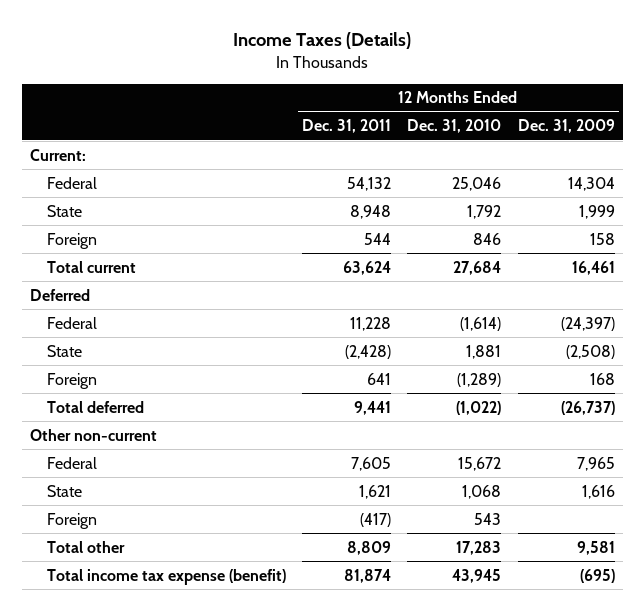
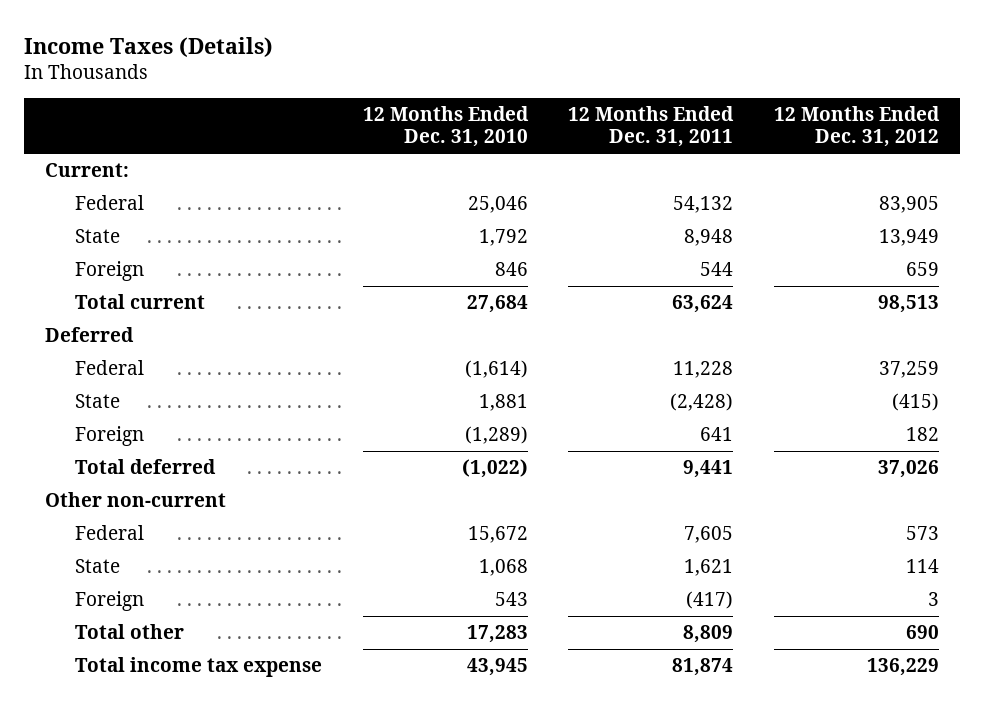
[517,119,615,134] Dec. 31, 2009 -> none
none -> [774,106,941,148] 12 Months Ended Dec. 31, 2012
[46,568,286,585] Total income tax expense (benefit) -> [74,657,322,678] Total income tax expense

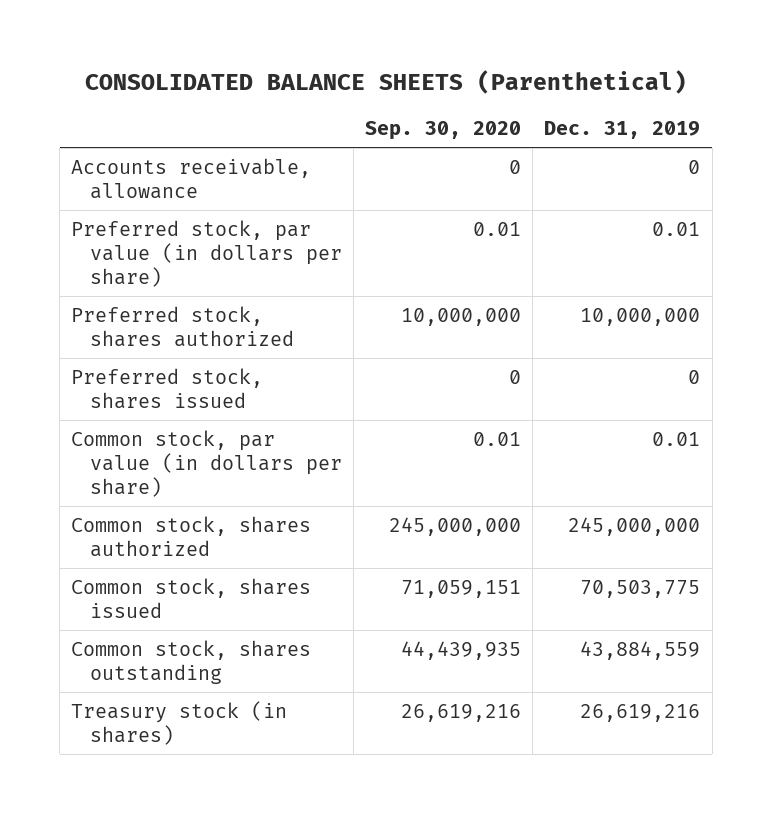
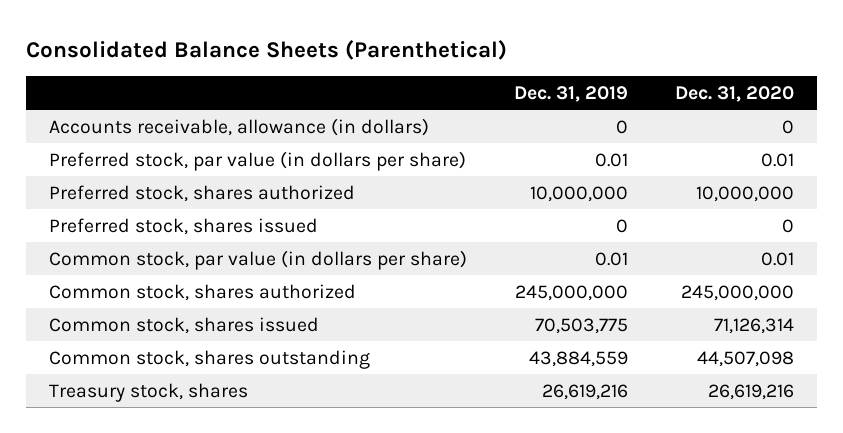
[84,69,687,94] CONSOLIDATED BALANCE SHEETS (Parenthetical) -> [25,39,507,60] Consolidated Balance Sheets (Parenthetical)
[365,121,522,141] Sep. 30, 2020 -> none
none -> [674,86,794,103] Dec. 31, 2020
[71,157,312,200] Accounts receivable, allowance -> [49,117,430,136] Accounts receivable, allowance (in dollars)
[71,700,288,746] Treasury stock (in shares) -> [49,382,249,402] Treasury stock, shares

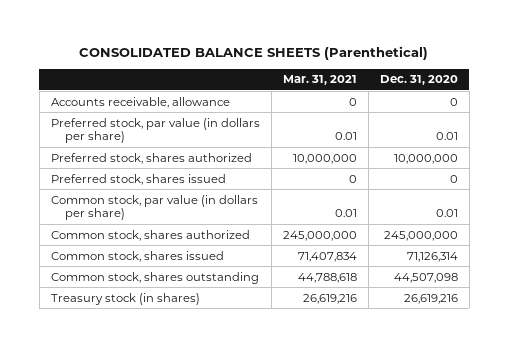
[25,39,507,60] Consolidated Balance Sheets (Parenthetical) -> [79,46,429,61] CONSOLIDATED BALANCE SHEETS (Parenthetical)
[513,86,628,103] Dec. 31, 2019 -> none
none -> [282,75,357,86] Mar. 31, 2021
[49,117,430,136] Accounts receivable, allowance (in dollars) -> [50,96,230,108] Accounts receivable, allowance
[49,382,249,402] Treasury stock, shares -> [50,292,200,305] Treasury stock (in shares)

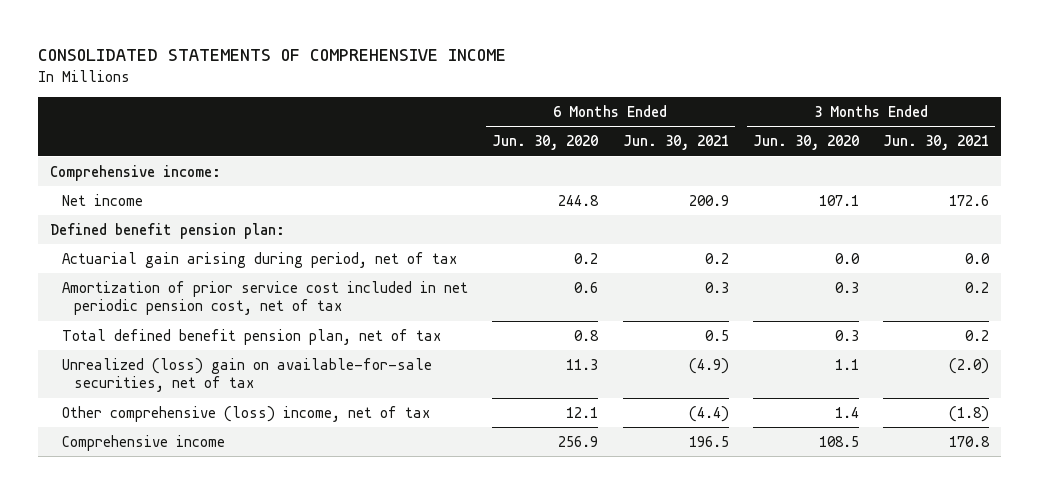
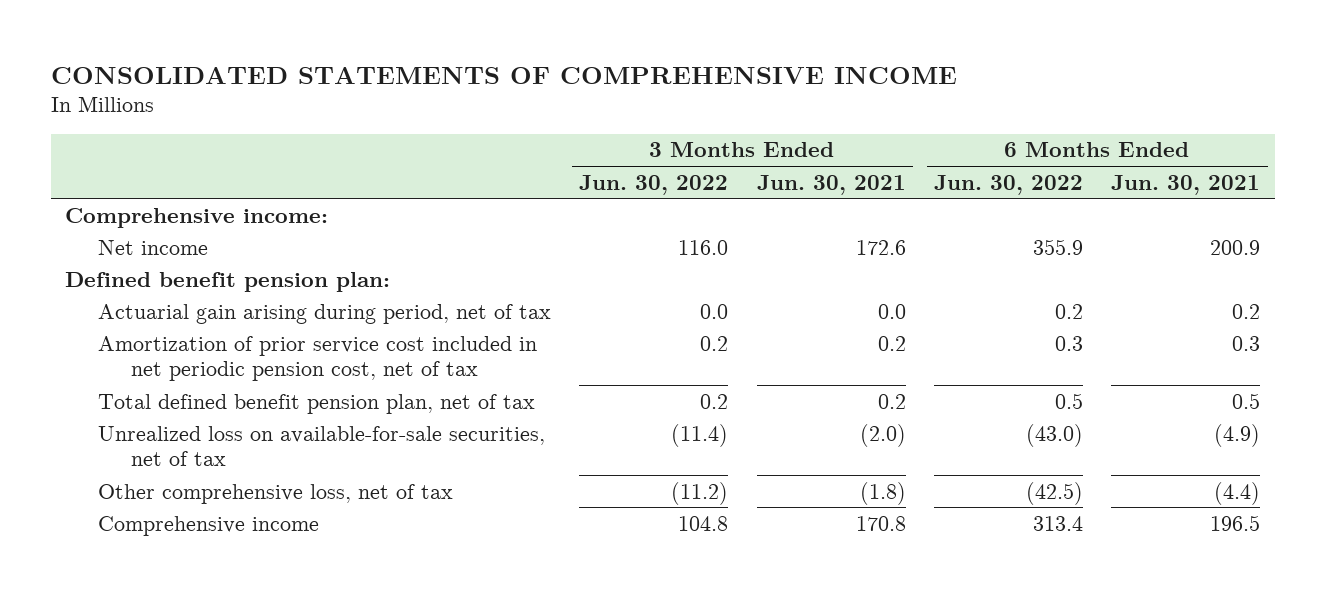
[492,135,599,151] Jun. 30, 2020 -> none
[752,135,859,151] Jun. 30, 2020 -> none
none -> [579,174,729,195] Jun. 30, 2022
none -> [933,174,1083,195] Jun. 30, 2022
[61,357,432,393] Unrealized (loss) gain on available-for-sale securities, net of tax -> [97,425,545,467] Unrealized loss on available-for-sale securities, net of tax
[61,405,430,422] Other comprehensive (loss) income, net of tax -> [97,483,453,504] Other comprehensive loss, net of tax

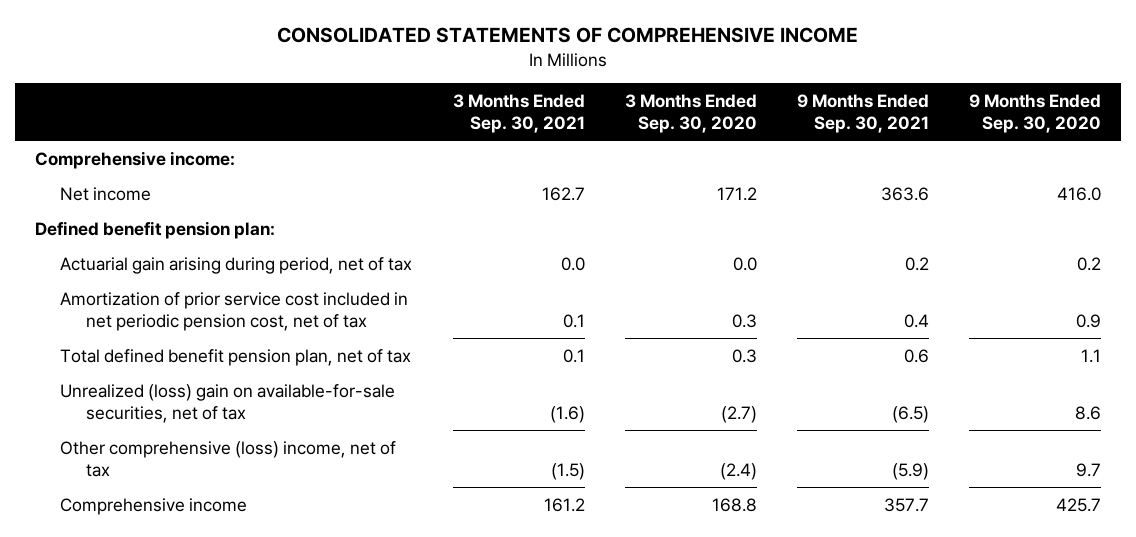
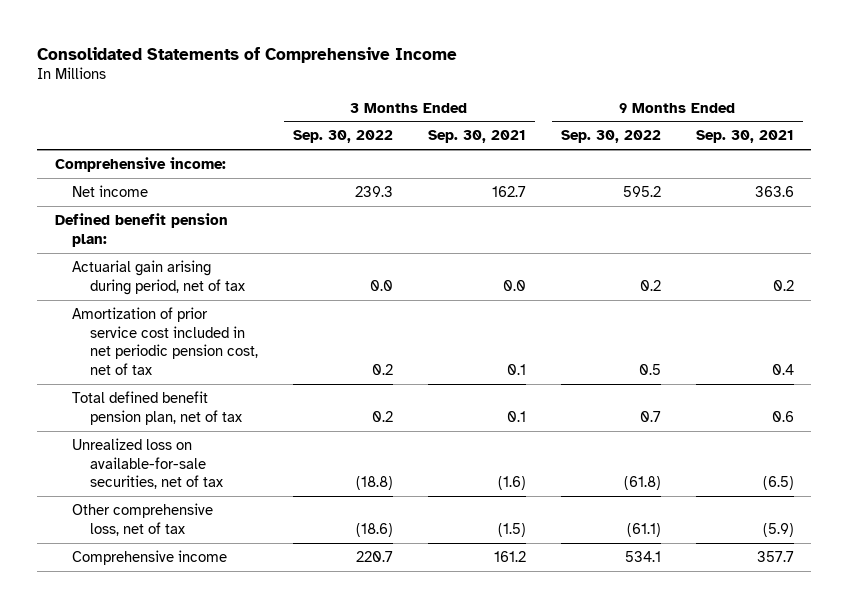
[277,27,859,44] CONSOLIDATED STATEMENTS OF COMPREHENSIVE INCOME -> [37,46,458,63] Consolidated Statements of Comprehensive Income
[624,94,757,134] 3 Months Ended Sep. 30, 2020 -> none
[969,94,1102,134] 9 Months Ended Sep. 30, 2020 -> none
none -> [292,130,393,144] Sep. 30, 2022
none -> [560,130,661,144] Sep. 30, 2022
[60,383,396,423] Unrealized (loss) gain on available-for-sale securities, net of tax -> [72,437,223,490] Unrealized loss on available-for-sale securities, net of tax
[60,440,397,477] Other comprehensive (loss) income, net of tax -> [72,502,214,536] Other comprehensive loss, net of tax

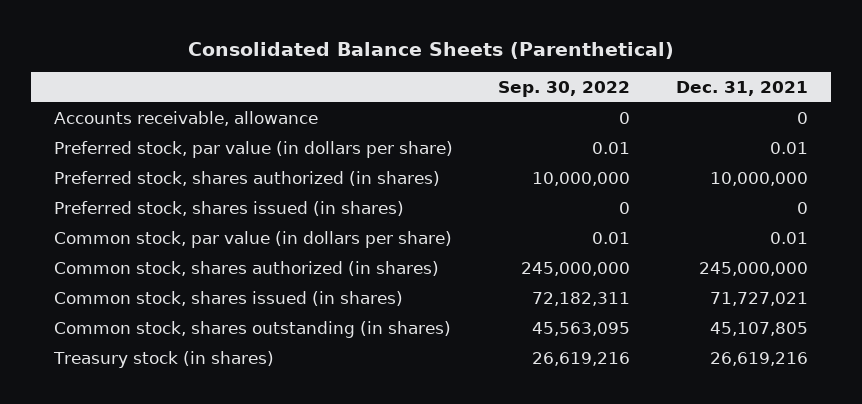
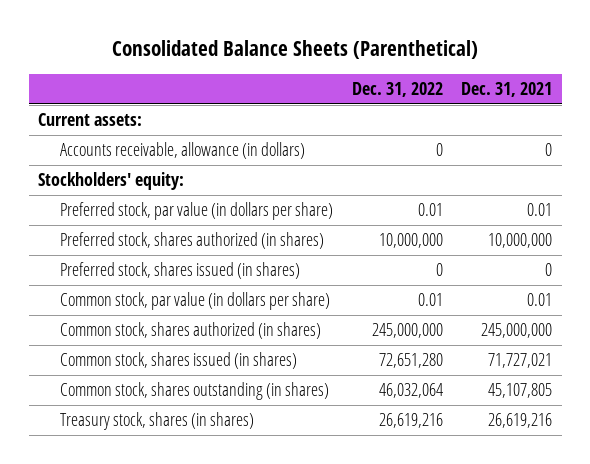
[498,80,631,97] Sep. 30, 2022 -> none
none -> [351,82,443,98] Dec. 31, 2022
none -> [37,113,142,127] Current assets:
[53,110,318,126] Accounts receivable, allowance -> [59,142,305,160] Accounts receivable, allowance (in dollars)
none -> [37,172,184,191] Stockholders' equity:
[52,350,274,368] Treasury stock (in shares) -> [59,412,254,431] Treasury stock, shares (in shares)

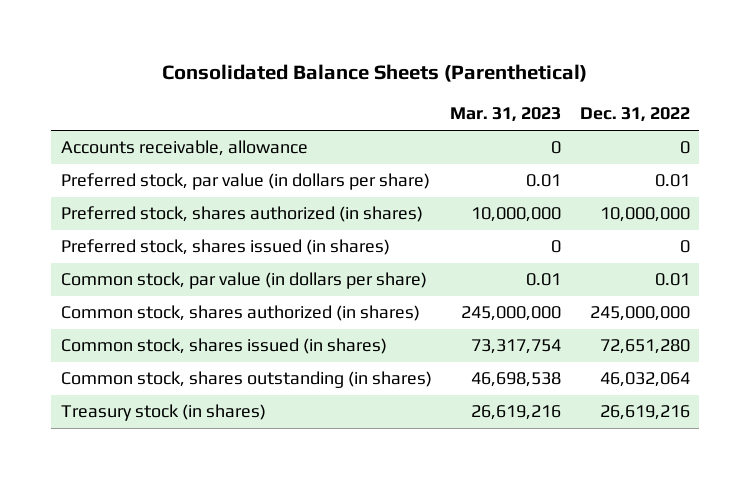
[461,82,553,98] Dec. 31, 2021 -> none
none -> [450,107,562,123] Mar. 31, 2023
[37,113,142,127] Current assets: -> none
[37,172,184,191] Stockholders' equity: -> none
[59,142,305,160] Accounts receivable, allowance (in dollars) -> [60,140,308,157] Accounts receivable, allowance
[59,412,254,431] Treasury stock, shares (in shares) -> [60,404,266,422] Treasury stock (in shares)

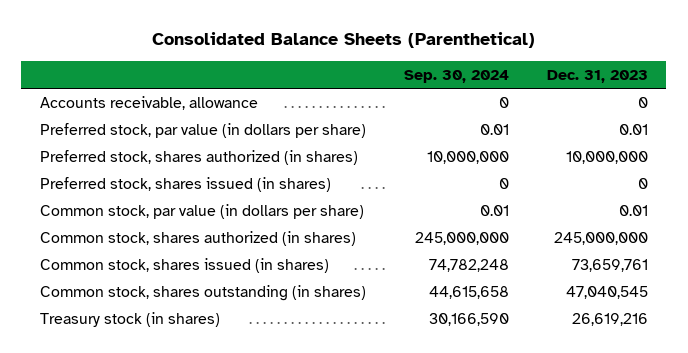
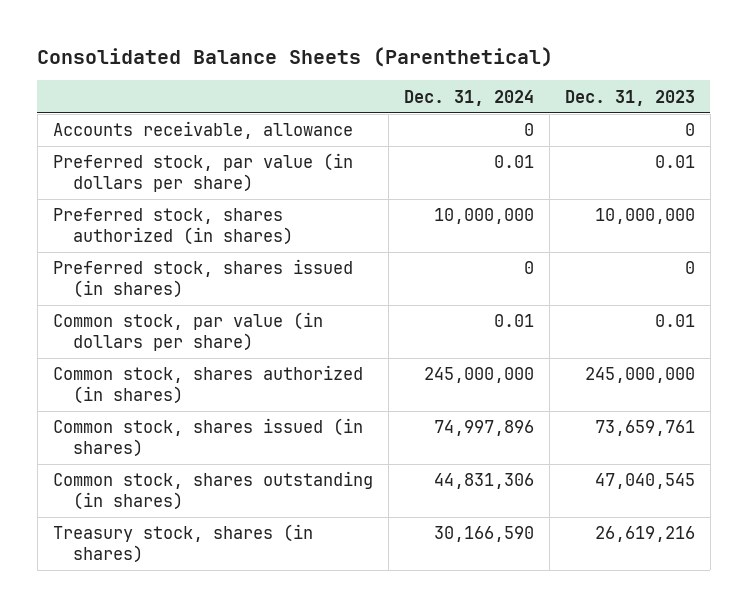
[403,69,509,83] Sep. 30, 2024 -> none
none -> [403,89,534,106] Dec. 31, 2024
[40,311,221,327] Treasury stock (in shares) -> [52,524,313,564] Treasury stock, shares (in shares)

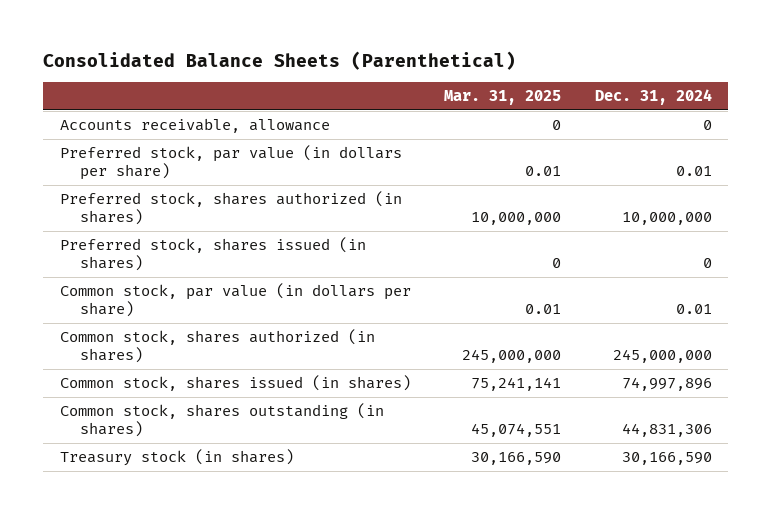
[564,89,695,106] Dec. 31, 2023 -> none
none -> [444,89,562,105] Mar. 31, 2025
[52,524,313,564] Treasury stock, shares (in shares) -> [59,449,294,467] Treasury stock (in shares)

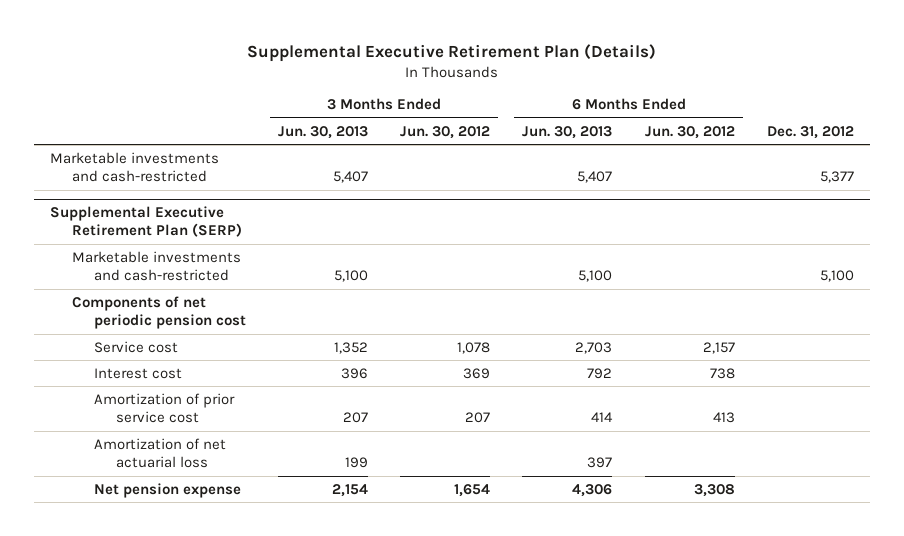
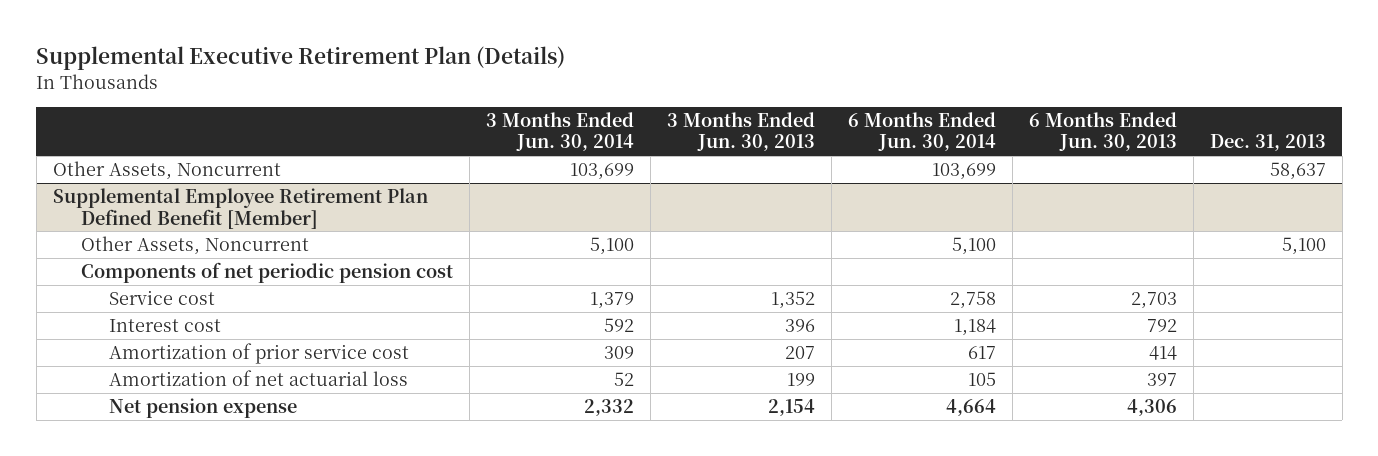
[400,125,491,139] Jun. 30, 2012 -> none
[644,125,735,139] Jun. 30, 2012 -> none
[766,125,854,139] Dec. 31, 2012 -> none
none -> [485,111,634,152] 3 Months Ended Jun. 30, 2014
none -> [847,111,996,152] 6 Months Ended Jun. 30, 2014
none -> [1209,134,1326,152] Dec. 31, 2013
[49,151,219,183] Marketable investments and cash-restricted -> none
[49,205,242,238] Supplemental Executive Retirement Plan (SERP) -> none
[71,250,241,282] Marketable investments and cash-restricted -> none
none -> [52,161,281,181] Other Assets, Noncurrent
none -> [52,188,428,229] Supplemental Employee Retirement Plan Defined Benefit [Member]
none -> [80,236,309,256] Other Assets, Noncurrent

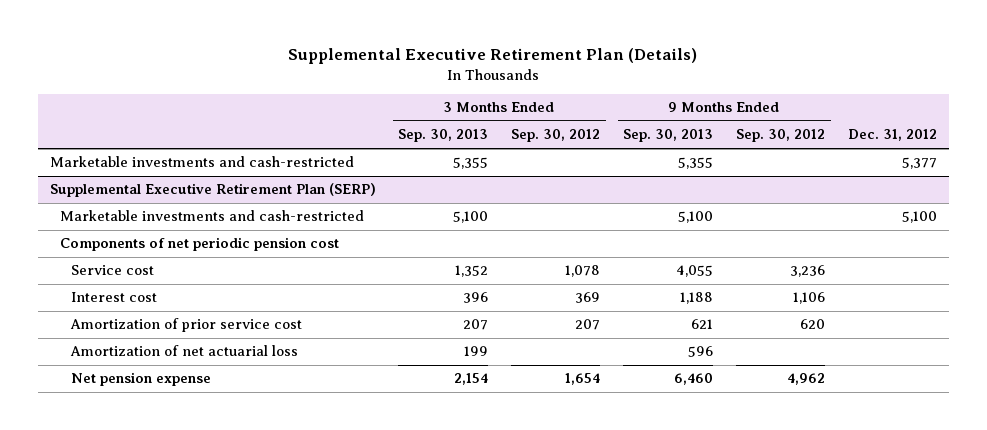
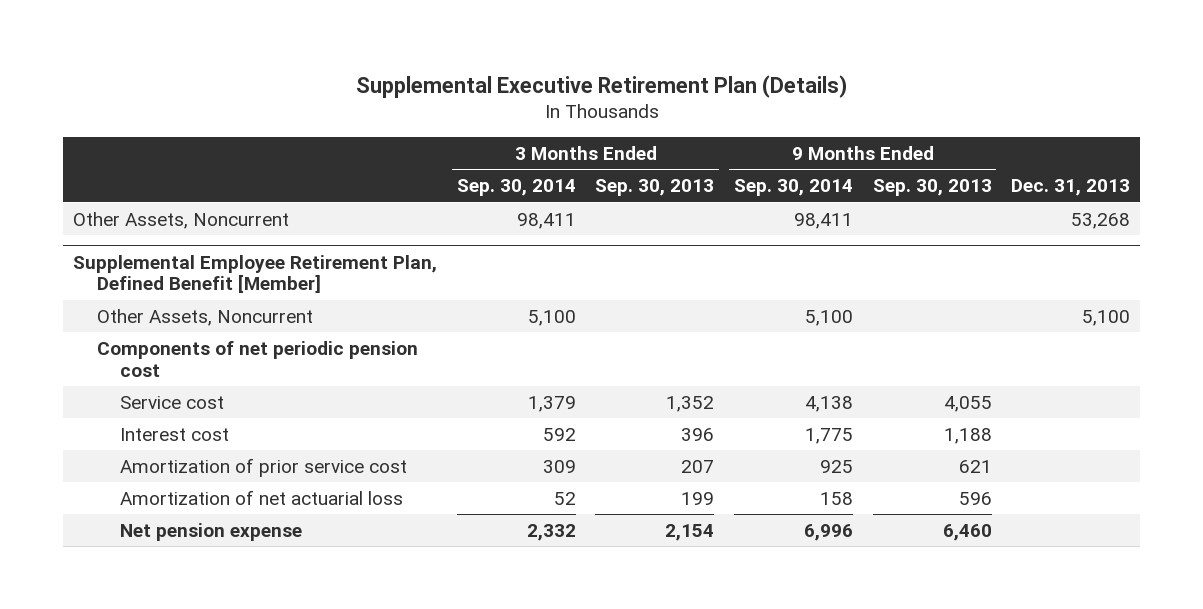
[511,129,601,143] Sep. 30, 2012 -> none
[736,129,826,143] Sep. 30, 2012 -> none
[848,129,938,142] Dec. 31, 2012 -> none
none -> [456,179,576,197] Sep. 30, 2014
none -> [733,179,853,197] Sep. 30, 2014
none -> [1011,179,1131,197] Dec. 31, 2013
[49,156,354,168] Marketable investments and cash-restricted -> none
[49,183,376,198] Supplemental Executive Retirement Plan (SERP) -> none
[60,210,365,222] Marketable investments and cash-restricted -> none
none -> [73,211,290,229] Other Assets, Noncurrent
none -> [73,254,438,294] Supplemental Employee Retirement Plan, Defined Benefit [Member]
none -> [96,308,313,326] Other Assets, Noncurrent

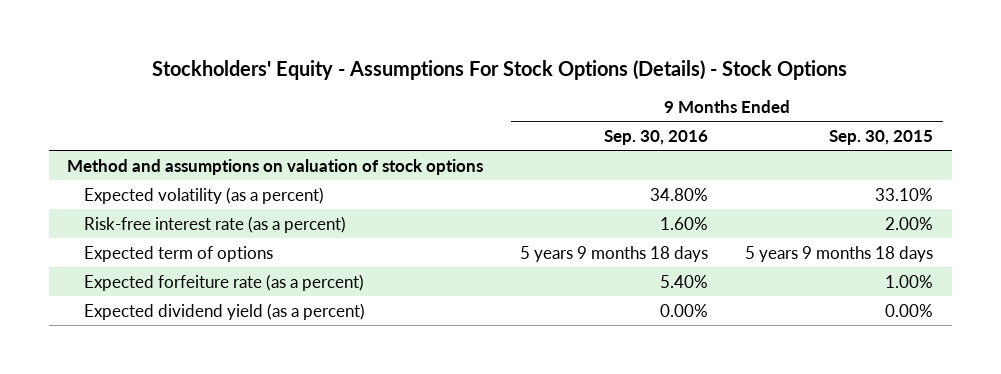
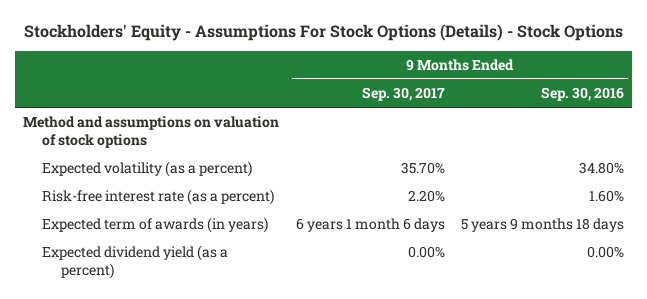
[829,129,934,145] Sep. 30, 2015 -> none
none -> [361,86,445,101] Sep. 30, 2017
[84,273,365,291] Expected forfeiture rate (as a percent) -> none
[84,245,274,262] Expected term of options -> [42,217,269,234] Expected term of awards (in years)

